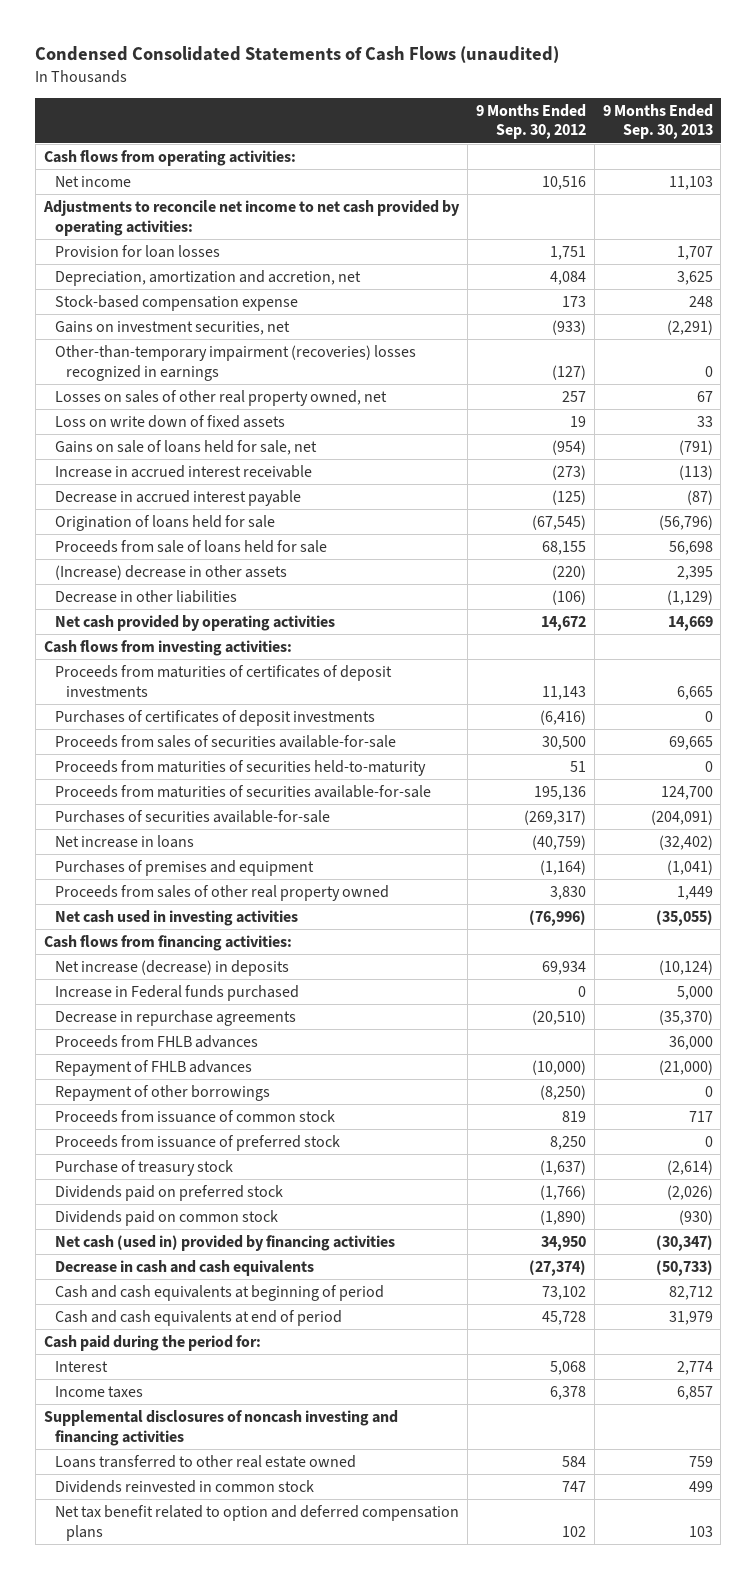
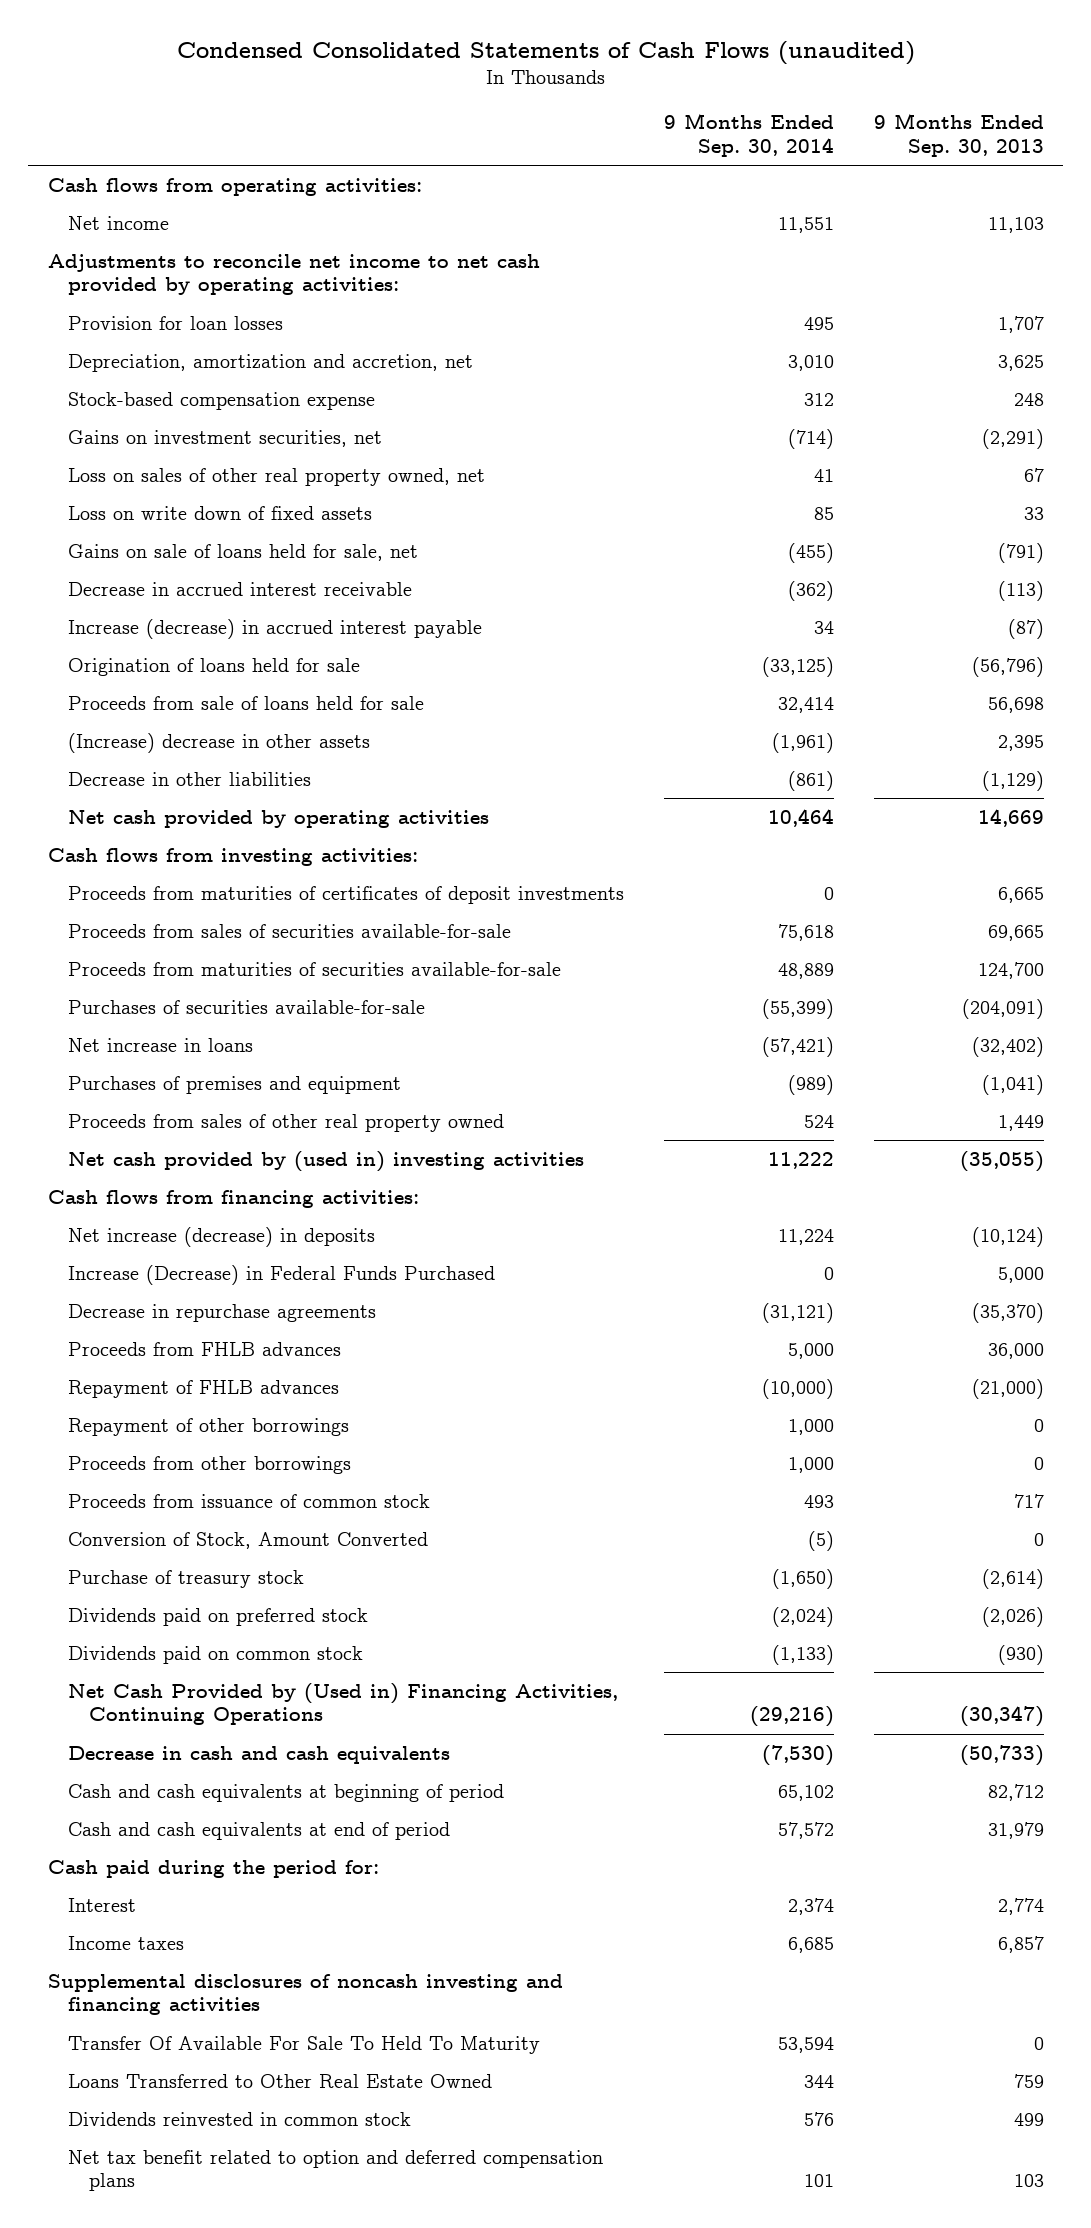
[475,103,586,140] 9 Months Ended Sep. 30, 2012 -> none
none -> [663,113,834,157] 9 Months Ended Sep. 30, 2014
[54,344,416,381] Other-than-temporary impairment (recoveries) losses recognized in earnings -> none
[54,389,387,406] Losses on sales of other real property owned, net -> [68,467,486,486] Loss on sales of other real property owned, net
[54,464,312,478] Increase in accrued interest receivable -> [68,581,413,596] Decrease in accrued interest receivable
[54,489,301,506] Decrease in accrued interest payable -> [68,618,483,639] Increase (decrease) in accrued interest payable
[54,709,375,726] Purchases of certificates of deposit investments -> none
[54,759,426,776] Proceeds from maturities of securities held-to-maturity -> none
[54,909,298,926] Net cash used in investing activities -> [68,1150,585,1172] Net cash provided by (used in) investing activities
[54,984,299,1001] Increase in Federal funds purchased -> [68,1264,496,1285] Increase (Decrease) in Federal Funds Purchased
none -> [68,1455,352,1474] Proceeds from other borrowings
[54,1134,340,1151] Proceeds from issuance of preferred stock -> none
none -> [68,1531,429,1549] Conversion of Stock, Amount Converted
[54,1234,395,1251] Net cash (used in) provided by financing activities -> [68,1682,619,1726] Net Cash Provided by (Used in) Financing Activities, Continuing Operations
none -> [68,2035,541,2054] Transfer Of Available For Sale To Held To Maturity
[54,1454,356,1468] Loans transferred to other real estate owned -> [68,2073,493,2088] Loans Transferred to Other Real Estate Owned

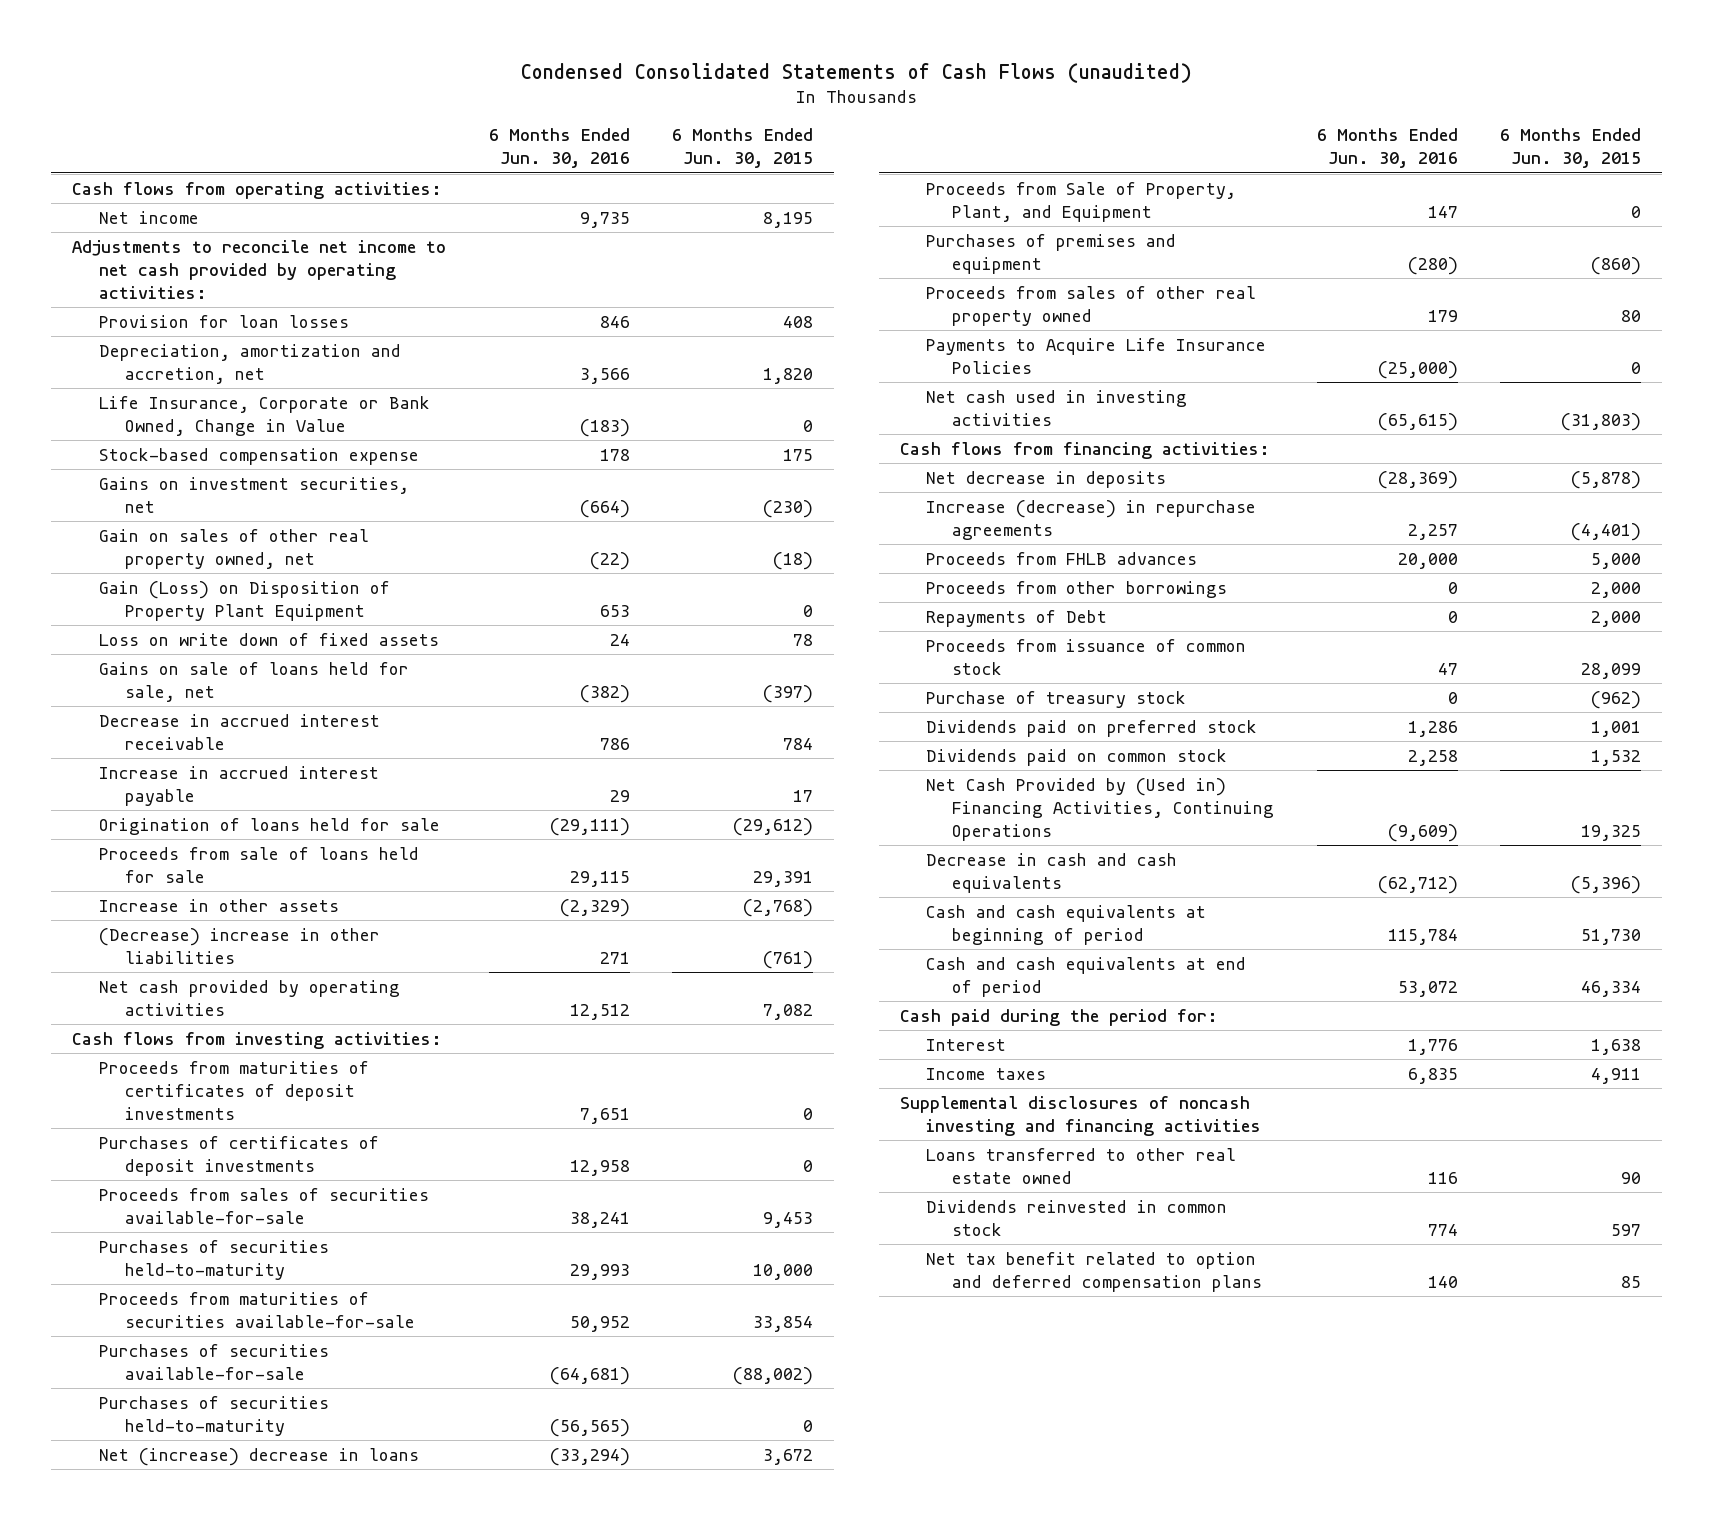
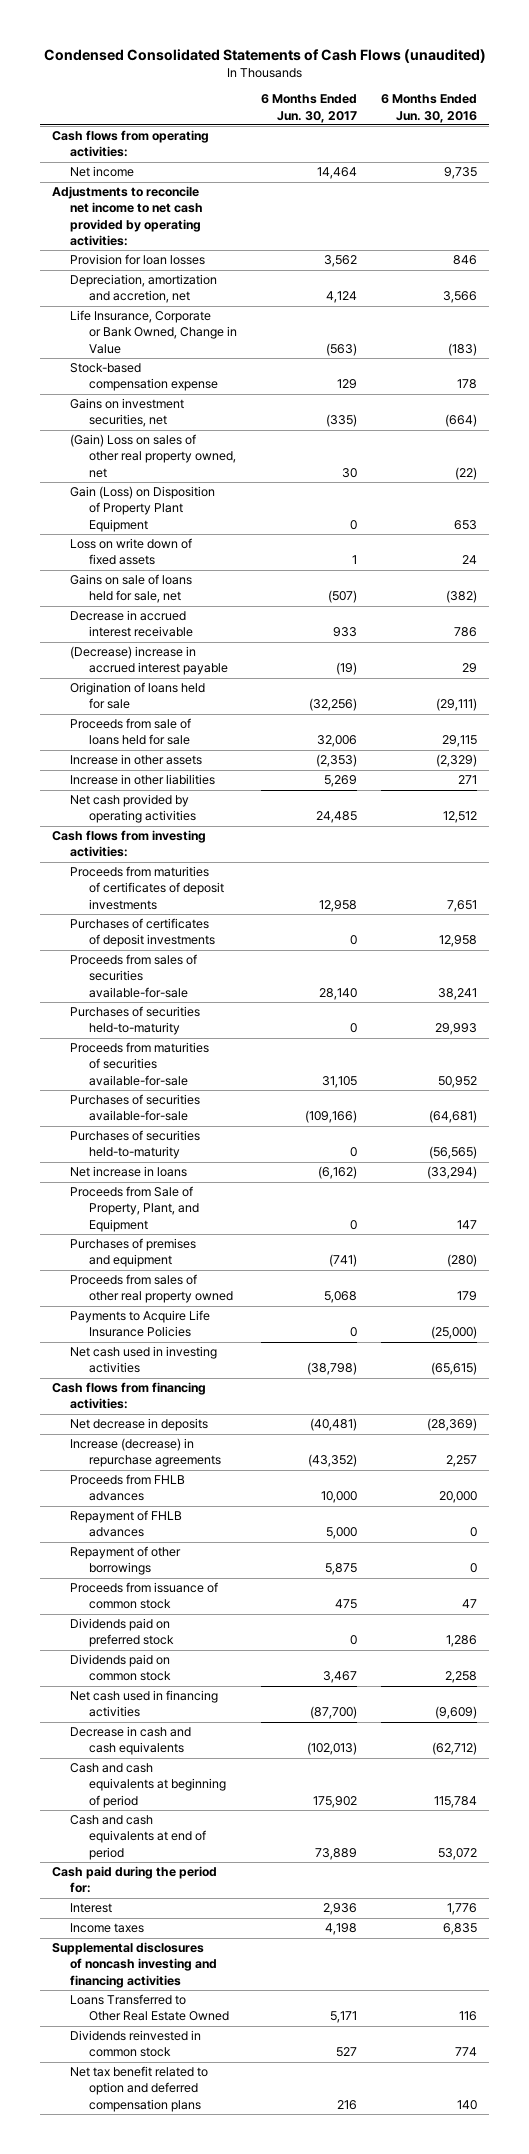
[672,128,814,169] 6 Months Ended Jun. 30, 2015 -> none
none -> [260,94,357,123] 6 Months Ended Jun. 30, 2017
[98,528,369,569] Gain on sales of other real property owned, net -> [70,434,236,478] (Gain) Loss on sales of other real property owned, net
[98,765,379,806] Increase in accrued interest payable -> [70,646,228,676] (Decrease) increase in accrued interest payable
[98,927,380,964] (Decrease) increase in other liabilities -> [70,774,216,786] Increase in other liabilities
[98,1447,419,1466] Net (increase) decrease in loans -> [70,1166,188,1178] Net increase in loans
[926,580,1228,598] Proceeds from other borrowings -> none
[926,609,1108,627] Repayments of Debt -> none
none -> [70,1510,183,1538] Repayment of FHLB advances
none -> [70,1546,182,1576] Repayment of other borrowings
[926,690,1187,708] Purchase of treasury stock -> none
[926,777,1275,841] Net Cash Provided by (Used in) Financing Activities, Continuing Operations -> [70,1690,219,1718] Net cash used in financing activities
[926,1147,1237,1184] Loans transferred to other real estate owned -> [70,1994,229,2022] Loans Transferred to Other Real Estate Owned

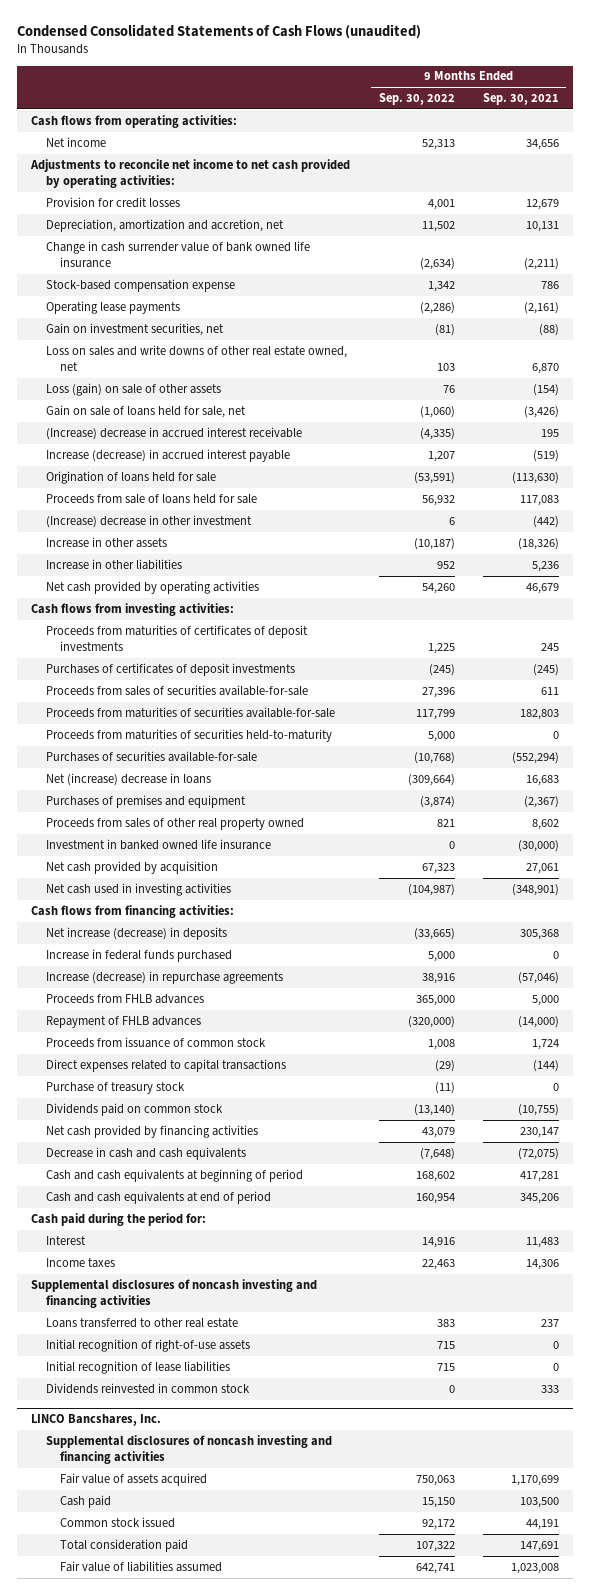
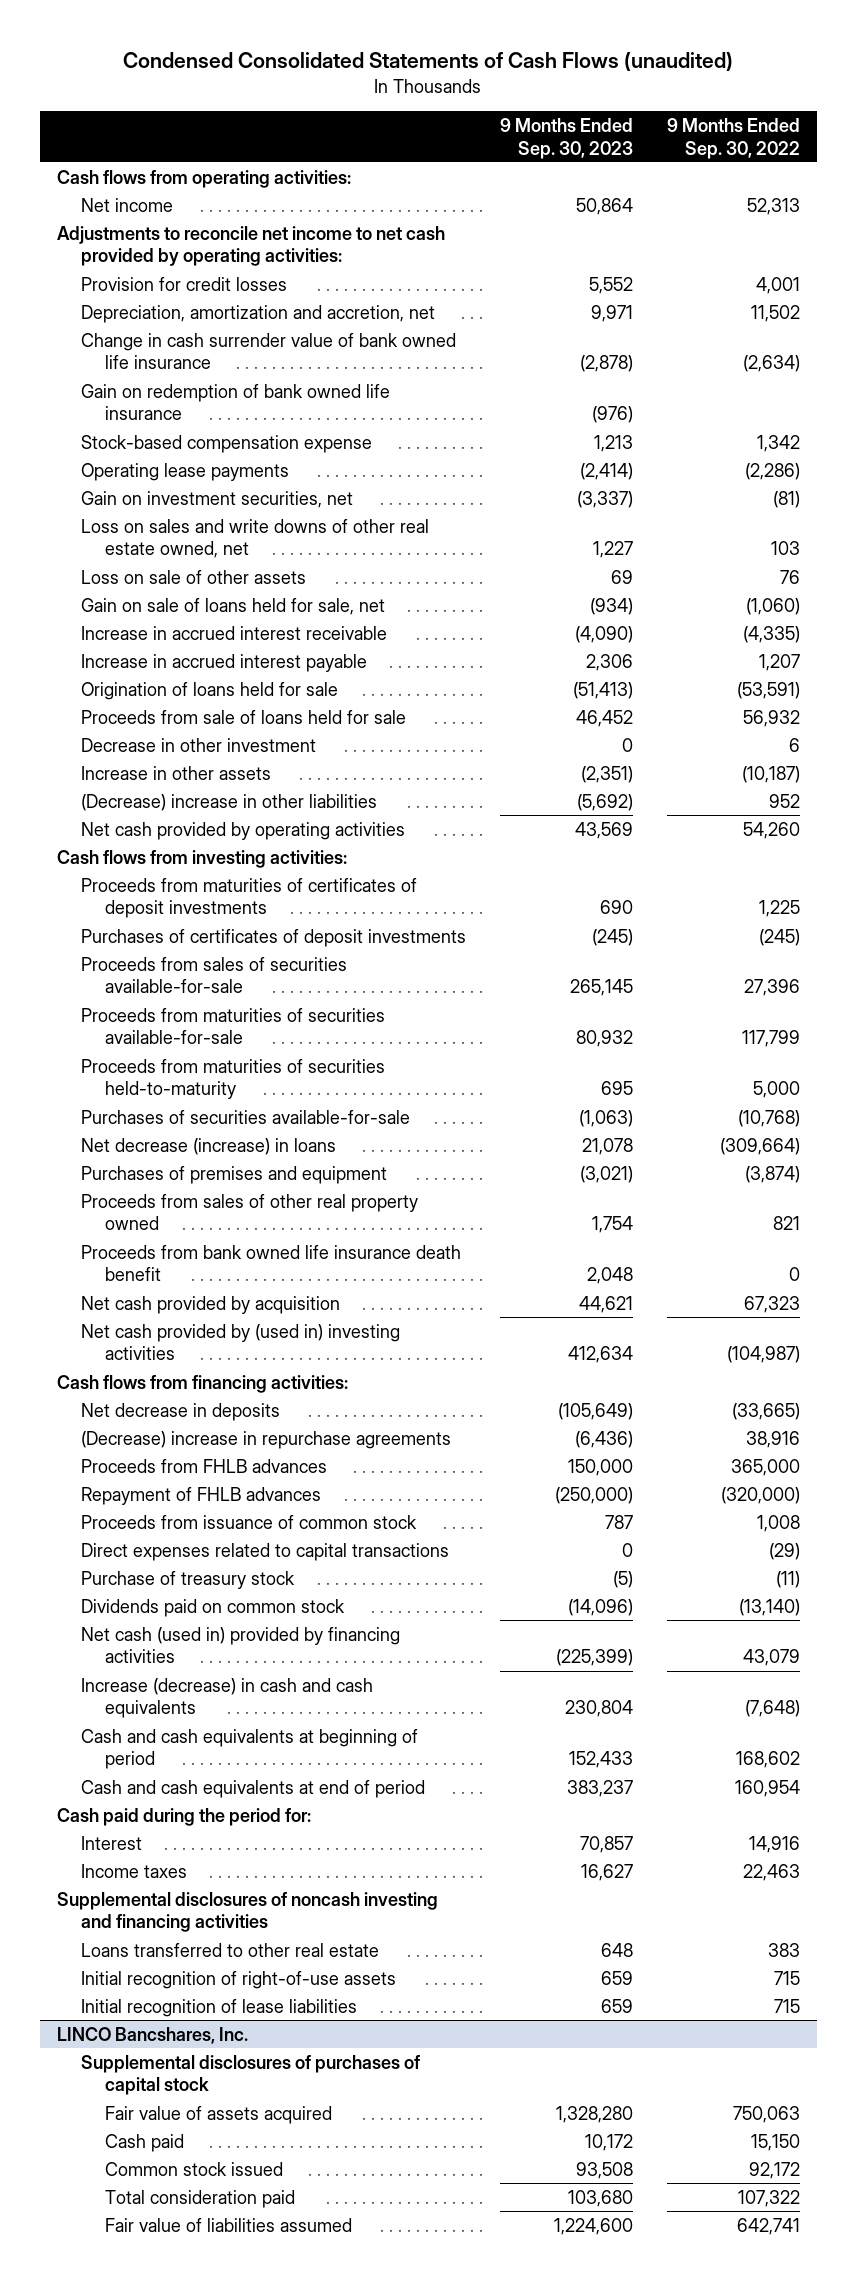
[482,93,559,106] Sep. 30, 2021 -> none
none -> [500,117,634,159] 9 Months Ended Sep. 30, 2023
none -> [81,383,391,421] Gain on redemption of bank owned life insurance
[45,382,221,396] Loss (gain) on sale of other assets -> [81,569,307,584] Loss on sale of other assets
[45,426,302,440] (Increase) decrease in accrued interest receivable -> [81,625,388,640] Increase in accrued interest receivable
[45,448,290,462] Increase (decrease) in accrued interest payable -> [81,653,368,672] Increase in accrued interest payable
[45,514,252,528] (Increase) decrease in other investment -> [81,737,317,752] Decrease in other investment
[45,558,182,570] Increase in other liabilities -> [81,793,378,811] (Decrease) increase in other liabilities
[45,772,211,786] Net (increase) decrease in loans -> [81,1137,337,1155] Net decrease (increase) in loans
[45,838,271,850] Investment in banked owned life insurance -> none
none -> [81,1244,462,1282] Proceeds from bank owned life insurance death benefit
[45,882,231,896] Net cash used in investing activities -> [81,1323,401,1361] Net cash provided by (used in) investing activities
[45,948,232,962] Increase in federal funds purchased -> none
[45,926,227,940] Net increase (decrease) in deposits -> [81,1402,281,1421] Net decrease in deposits
[45,970,283,984] Increase (decrease) in repurchase agreements -> [81,1430,452,1449] (Decrease) increase in repurchase agreements
[45,1124,258,1138] Net cash provided by financing activities -> [81,1626,401,1664] Net cash (used in) provided by financing activities
[45,1146,246,1160] Decrease in cash and cash equivalents -> [81,1677,374,1719] Increase (decrease) in cash and cash equivalents
[45,1382,250,1394] Dividends reinvested in common stock -> none
[45,1434,332,1464] Supplemental disclosures of noncash investing and financing activities -> none
none -> [81,2054,421,2096] Supplemental disclosures of purchases of capital stock

